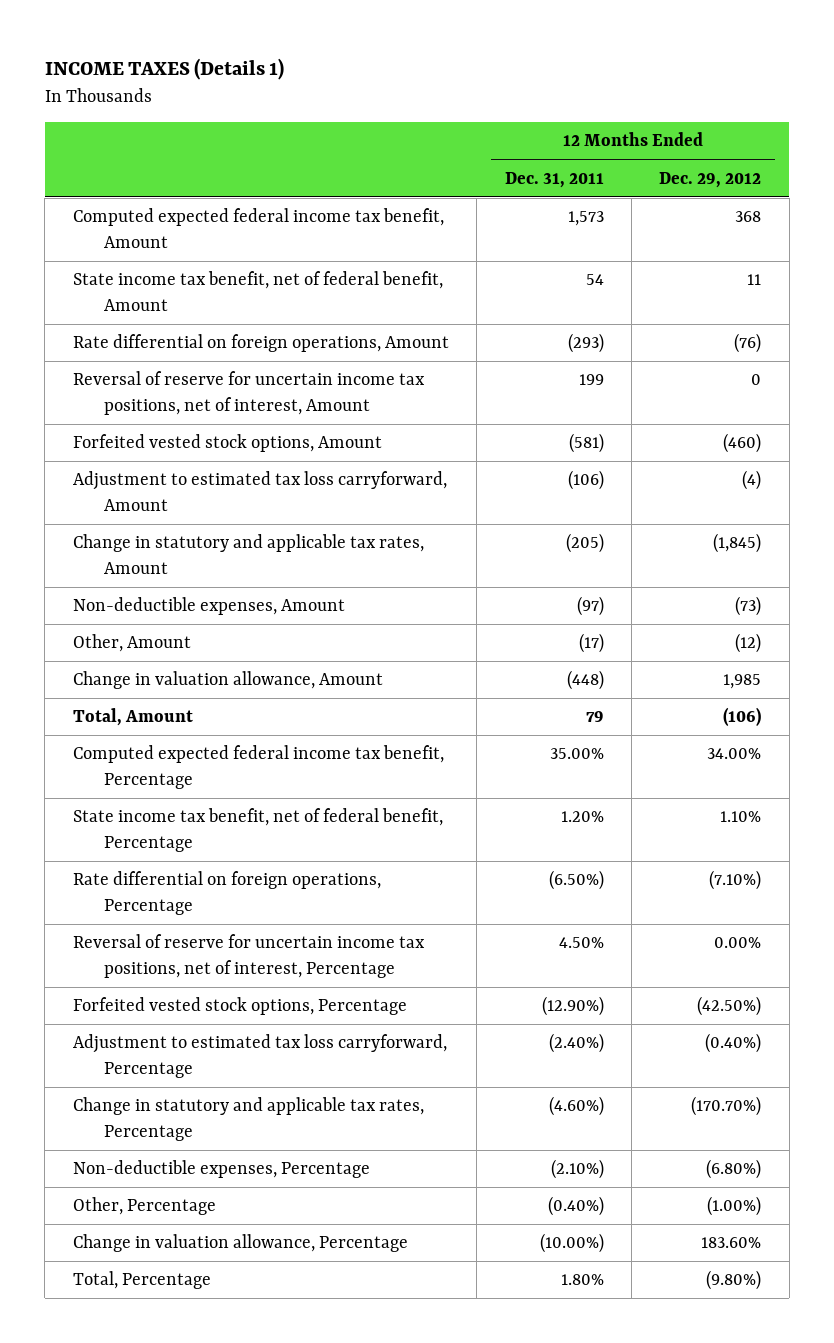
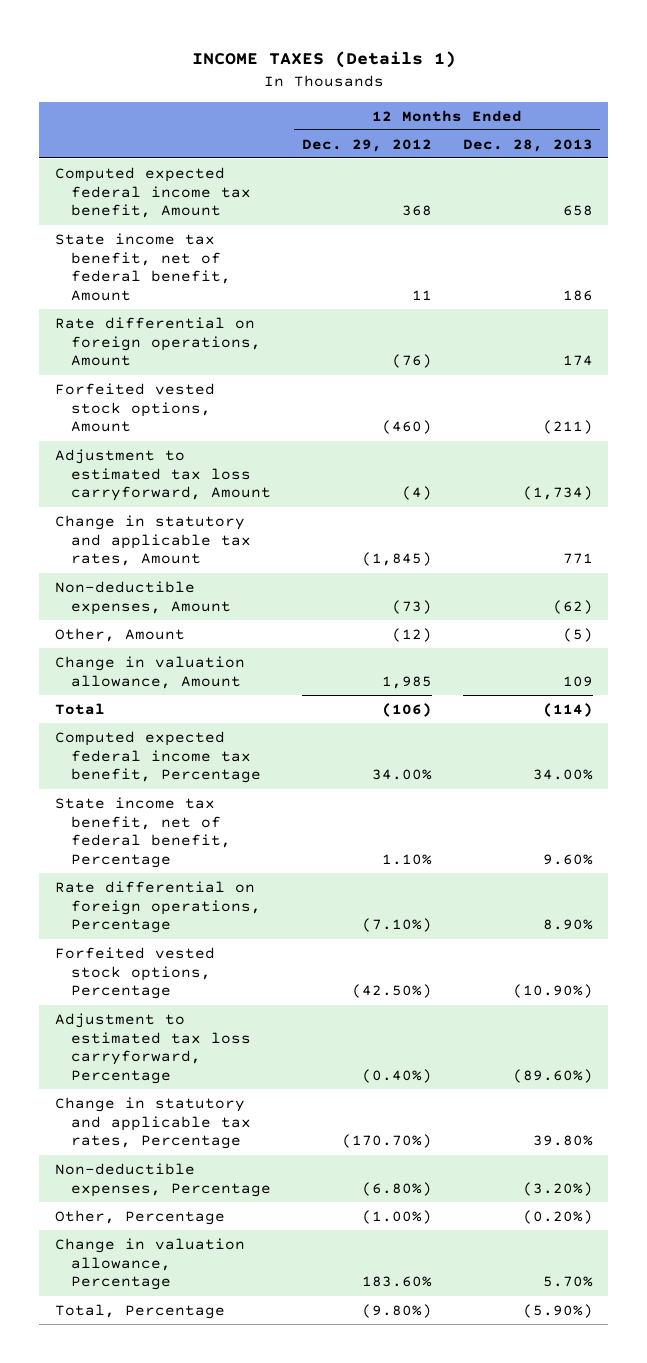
[504,171,604,188] Dec. 31, 2011 -> none
none -> [462,138,593,152] Dec. 28, 2013
[72,371,425,415] Reversal of reserve for uncertain income tax positions, net of interest, Amount -> none
[72,708,193,727] Total, Amount -> [54,702,105,715] Total
[72,934,425,978] Reversal of reserve for uncertain income tax positions, net of interest, Percentage -> none

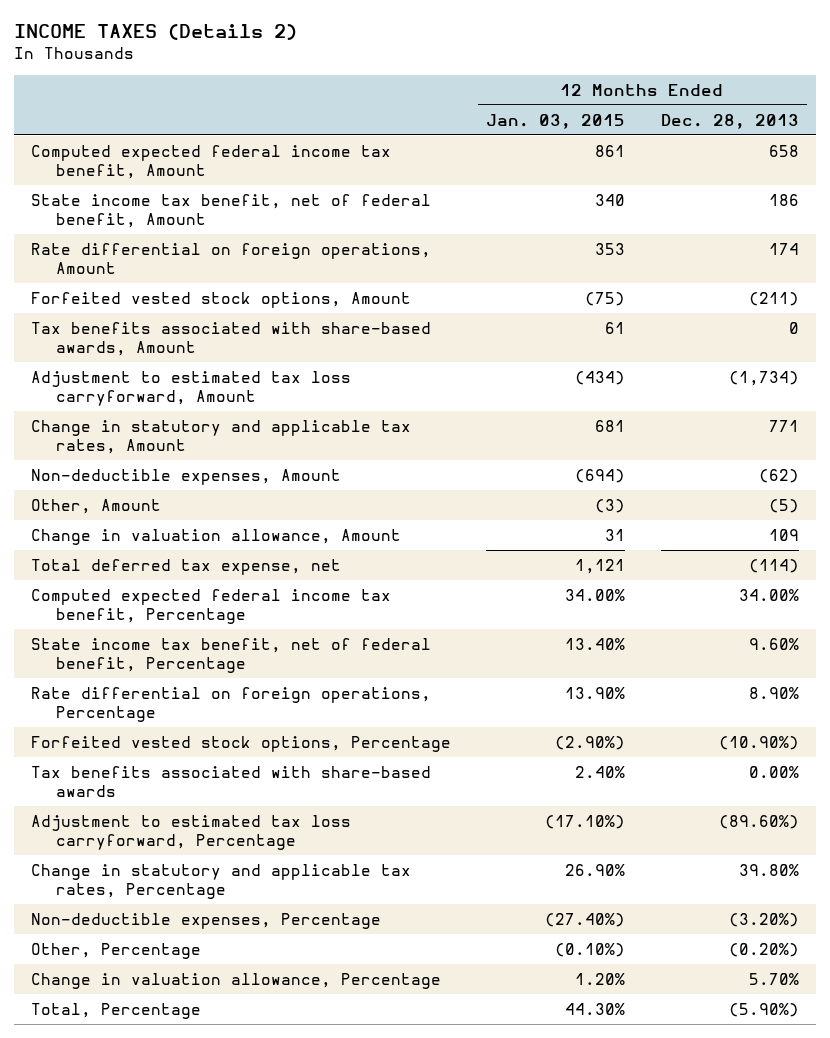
[191,51,456,69] INCOME TAXES (Details 1) -> [13,24,297,41] INCOME TAXES (Details 2)
[301,138,432,152] Dec. 29, 2012 -> none
none -> [486,113,626,129] Jan. 03, 2015
none -> [31,321,432,356] Tax benefits associated with share-based awards, Amount
[54,702,105,715] Total -> [31,558,342,575] Total deferred tax expense, net
none -> [31,765,432,797] Tax benefits associated with share-based awards

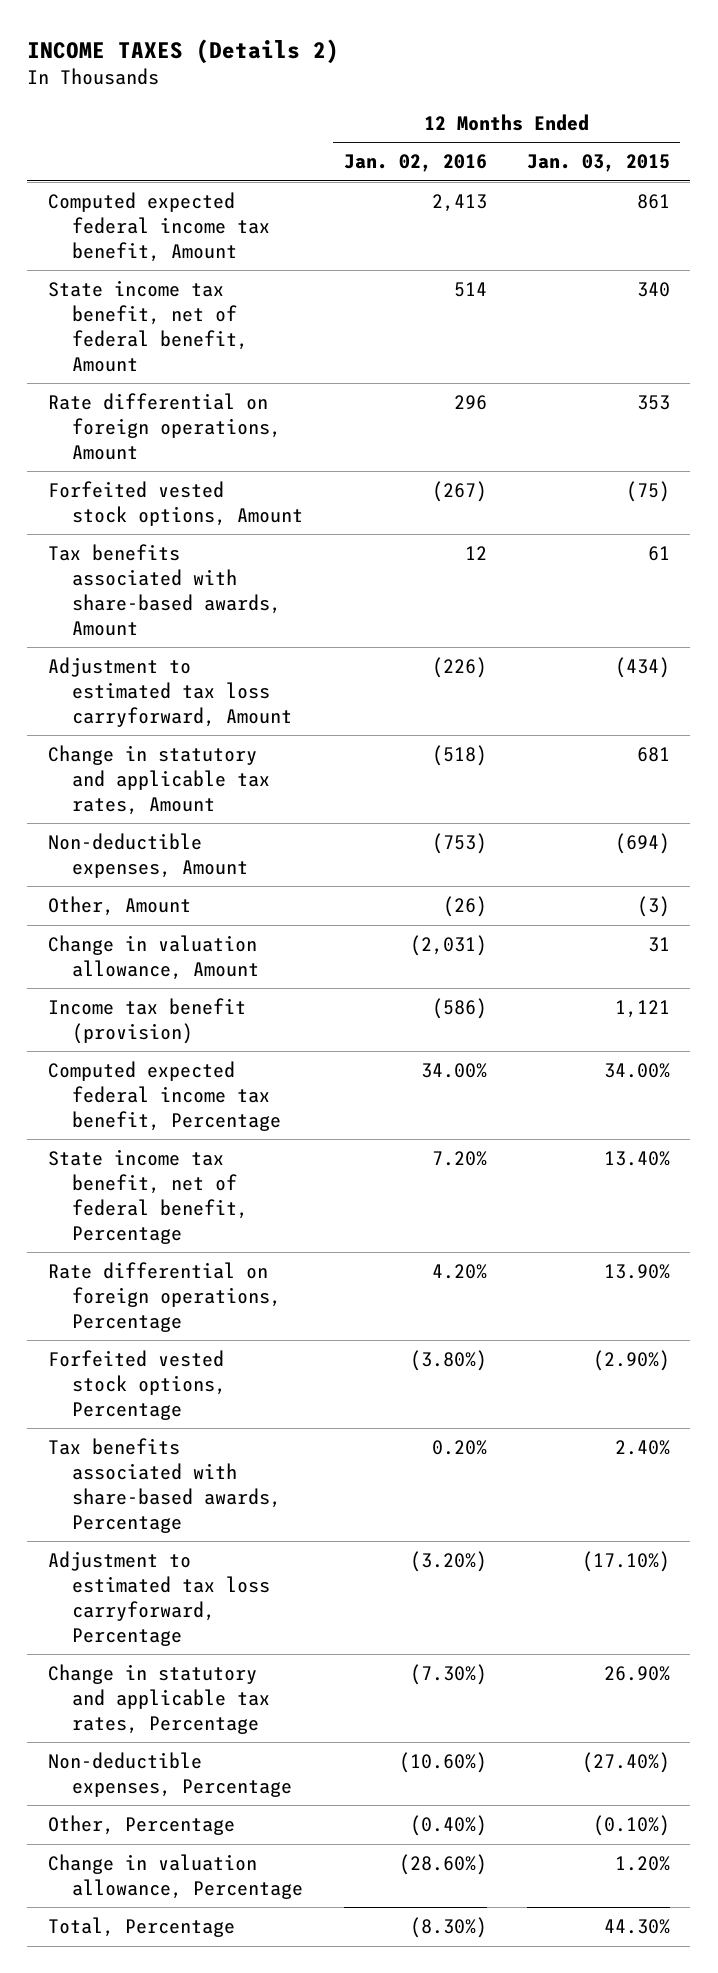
[660,113,799,129] Dec. 28, 2013 -> none
none -> [343,154,487,173] Jan. 02, 2016
[31,558,342,575] Total deferred tax expense, net -> [47,998,246,1044] Income tax benefit (provision)
[31,765,432,797] Tax benefits associated with share-based awards -> [47,1438,282,1533] Tax benefits associated with share-based awards, Percentage

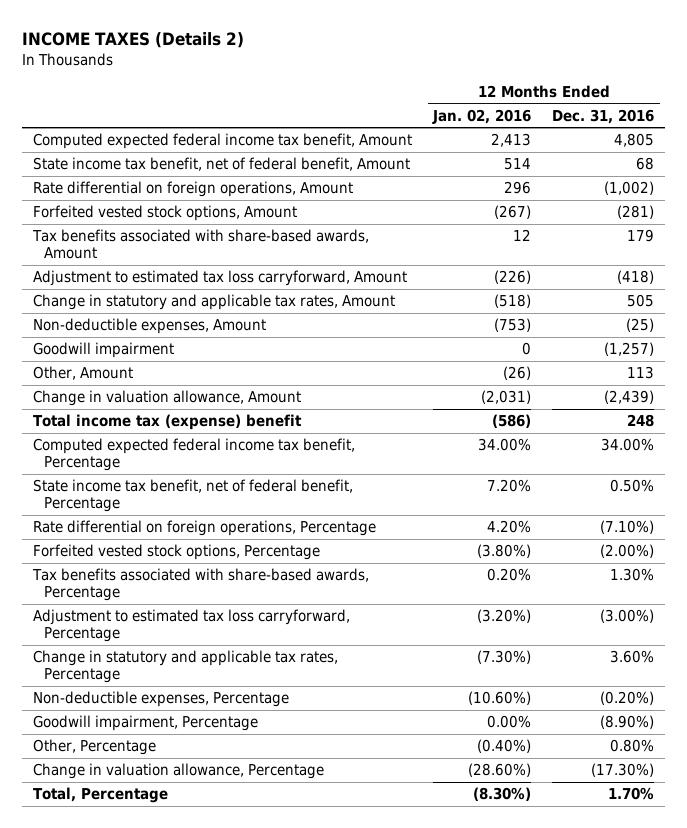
[527,154,671,173] Jan. 03, 2015 -> none
none -> [552,108,655,124] Dec. 31, 2016
none -> [33,342,175,359] Goodwill impairment
[47,998,246,1044] Income tax benefit (provision) -> [33,414,303,431] Total income tax (expense) benefit
none -> [33,715,259,732] Goodwill impairment, Percentage

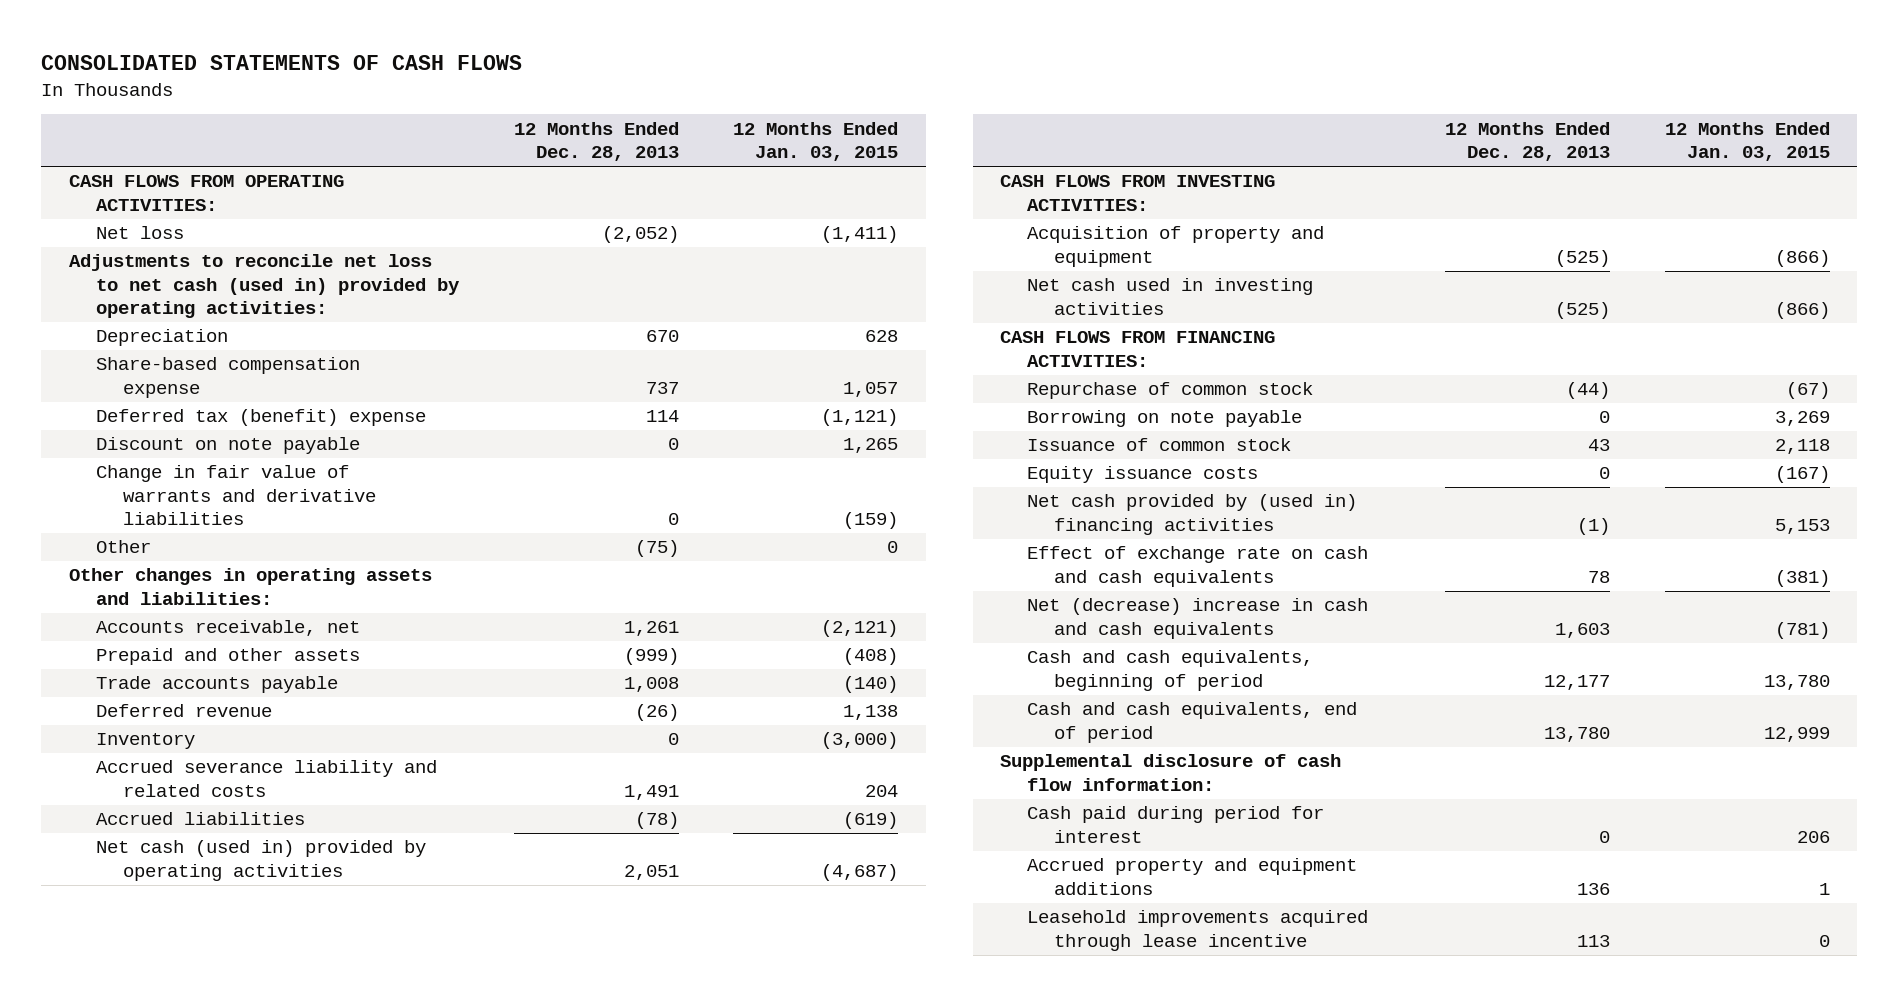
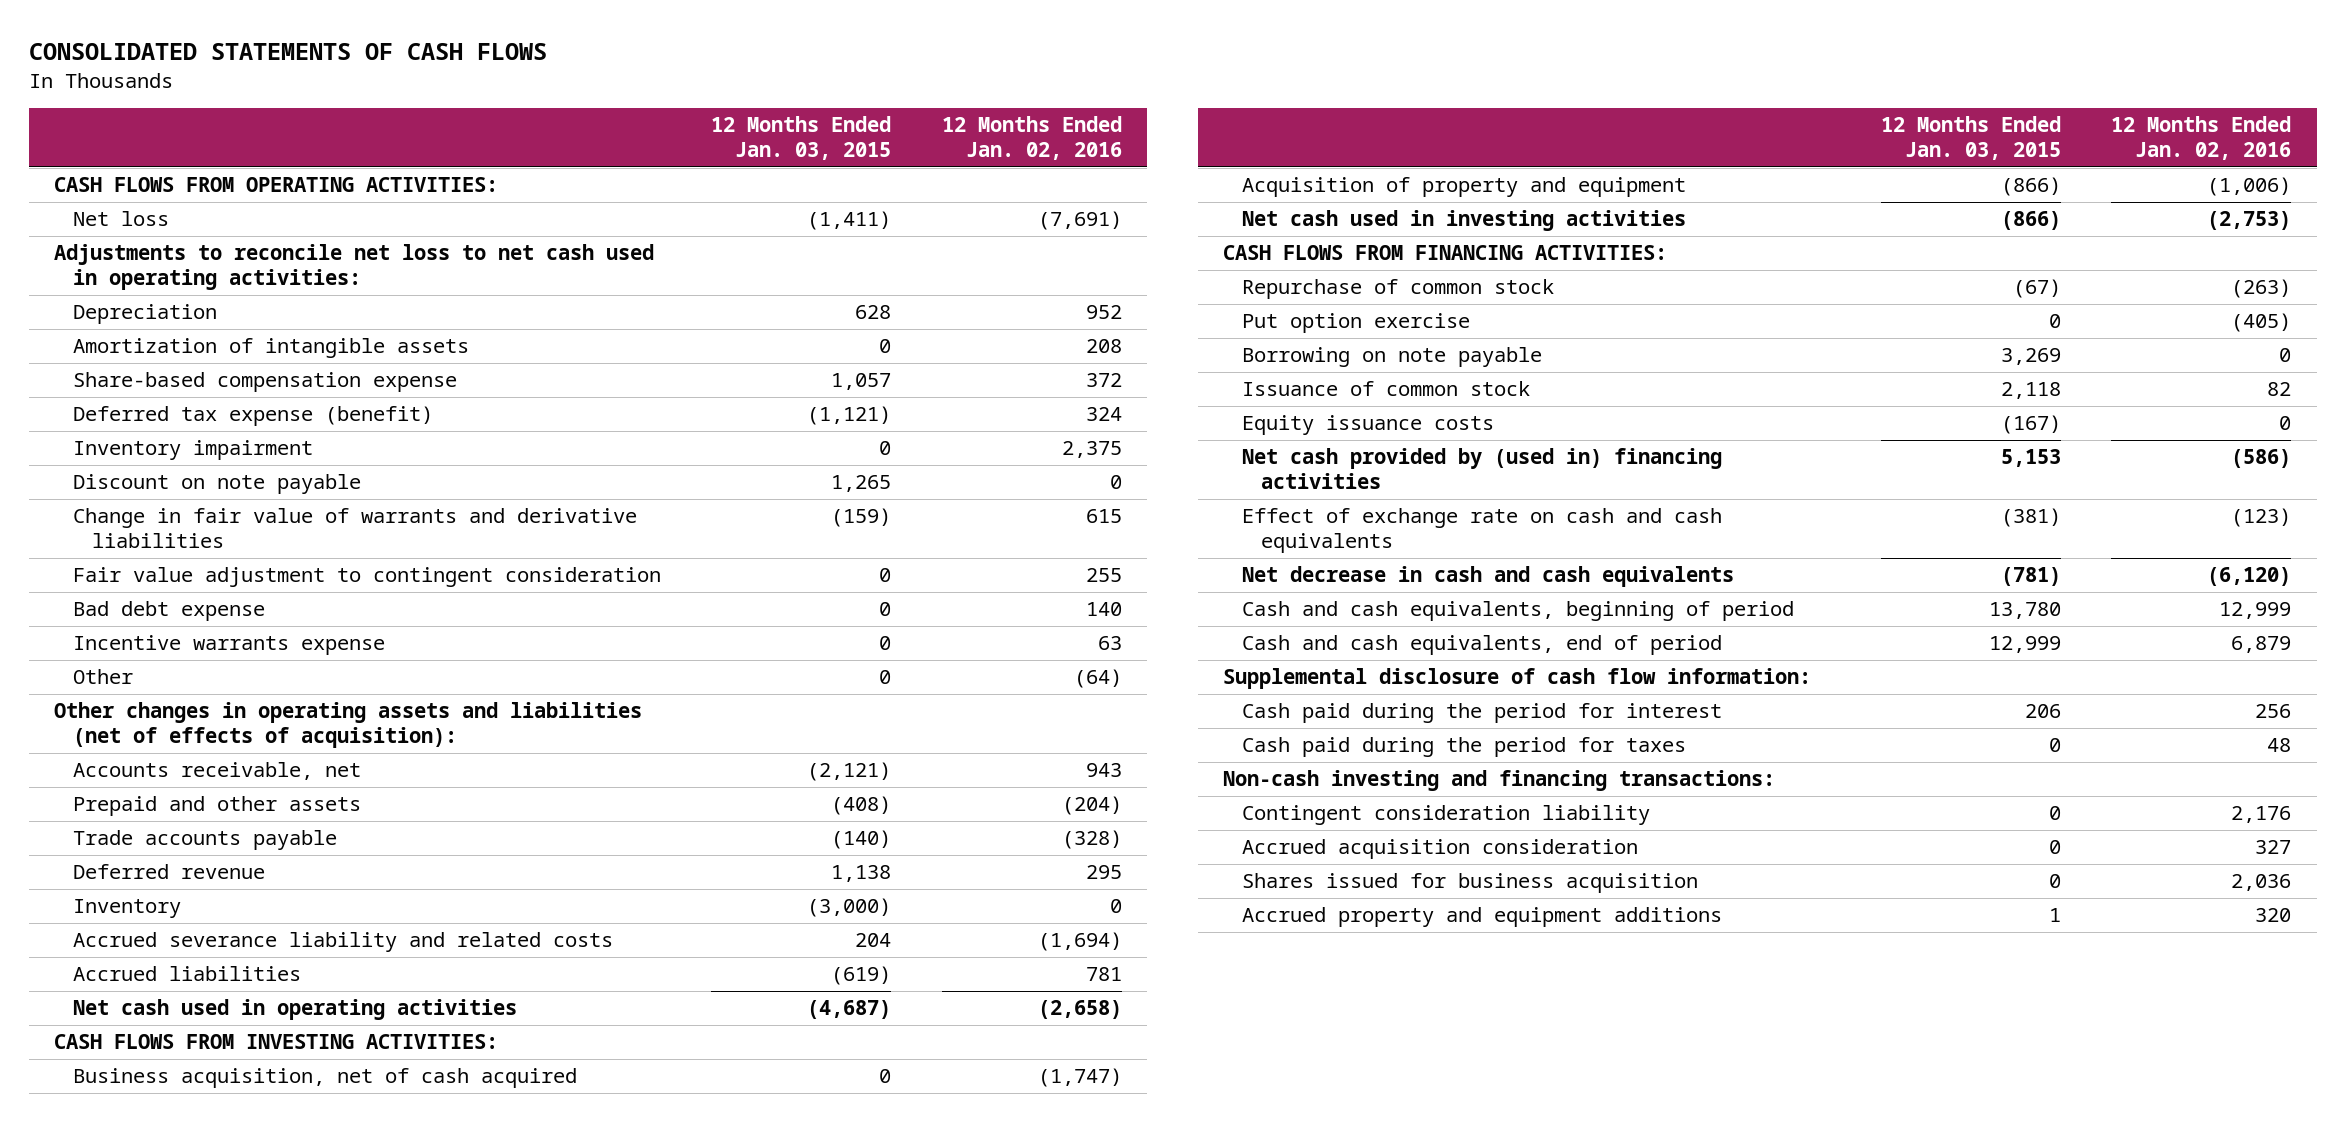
[513,121,679,162] 12 Months Ended Dec. 28, 2013 -> none
none -> [941,116,1122,161] 12 Months Ended Jan. 02, 2016
[68,254,460,319] Adjustments to reconcile net loss to net cash (used in) provided by operating activities: -> [54,244,655,291] Adjustments to reconcile net loss to net cash used in operating activities:
none -> [72,338,469,359] Amortization of intangible assets
[95,409,426,427] Deferred tax (benefit) expense -> [72,406,433,427] Deferred tax expense (benefit)
none -> [72,440,313,461] Inventory impairment
none -> [72,567,661,588] Fair value adjustment to contingent consideration
none -> [72,601,265,622] Bad debt expense
none -> [72,635,385,656] Incentive warrants expense
[68,568,432,605] Other changes in operating assets and liabilities: -> [54,702,643,749] Other changes in operating assets and liabilities (net of effects of acquisition):
[95,840,426,881] Net cash (used in) provided by operating activities -> [72,999,517,1021] Net cash used in operating activities
none -> [72,1068,577,1089] Business acquisition, net of cash acquired
none -> [1242,313,1471,334] Put option exercise
[1027,598,1369,639] Net (decrease) increase in cash and cash equivalents -> [1242,566,1735,588] Net decrease in cash and cash equivalents
[1027,806,1325,843] Cash paid during period for interest -> [1242,703,1723,724] Cash paid during the period for interest
none -> [1242,737,1687,758] Cash paid during the period for taxes
none -> [1223,770,1776,792] Non-cash investing and financing transactions:
none -> [1242,805,1651,826] Contingent consideration liability
none -> [1242,839,1639,860] Accrued acquisition consideration
none -> [1242,873,1699,894] Shares issued for business acquisition
[1027,910,1369,951] Leasehold improvements acquired through lease incentive -> none

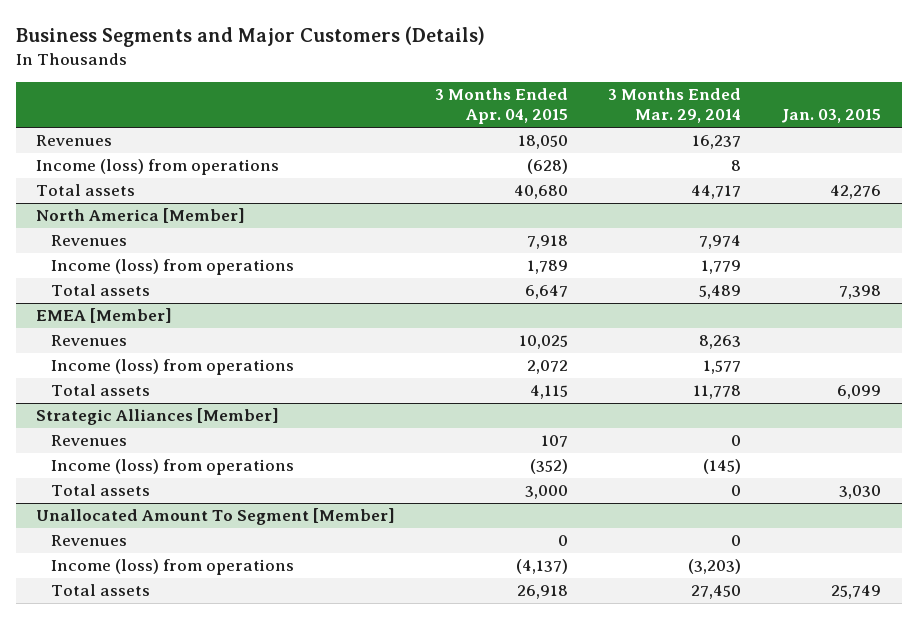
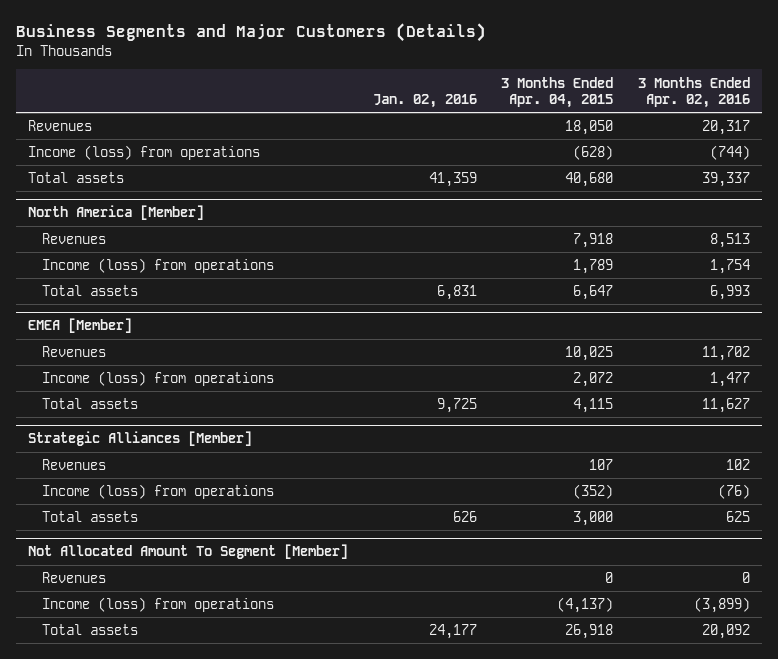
[608,87,742,124] 3 Months Ended Mar. 29, 2014 -> none
[781,109,882,124] Jan. 03, 2015 -> none
none -> [372,93,477,108] Jan. 02, 2016
none -> [637,76,750,108] 3 Months Ended Apr. 02, 2016
[36,508,396,526] Unallocated Amount To Segment [Member] -> [28,544,349,560] Not Allocated Amount To Segment [Member]

